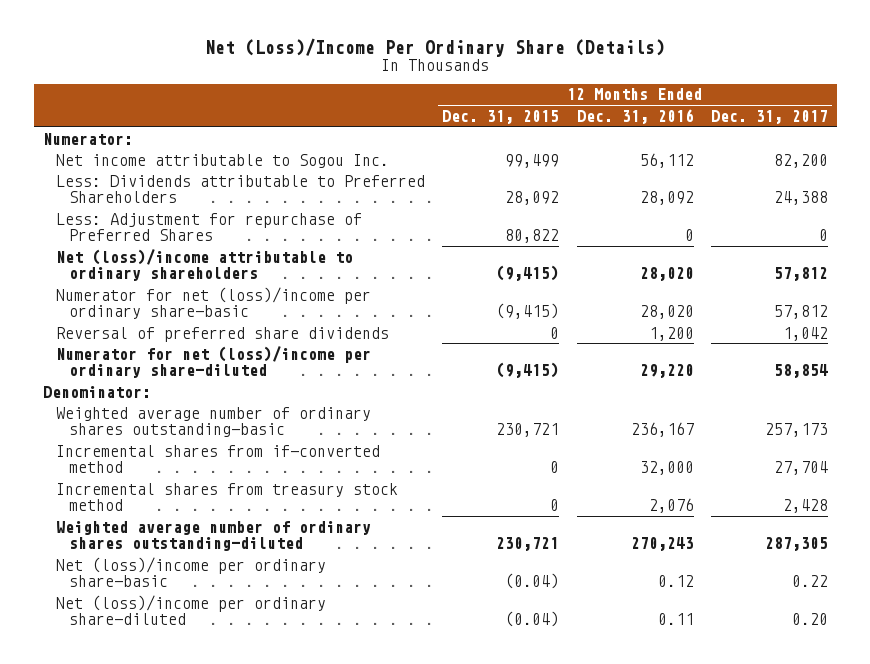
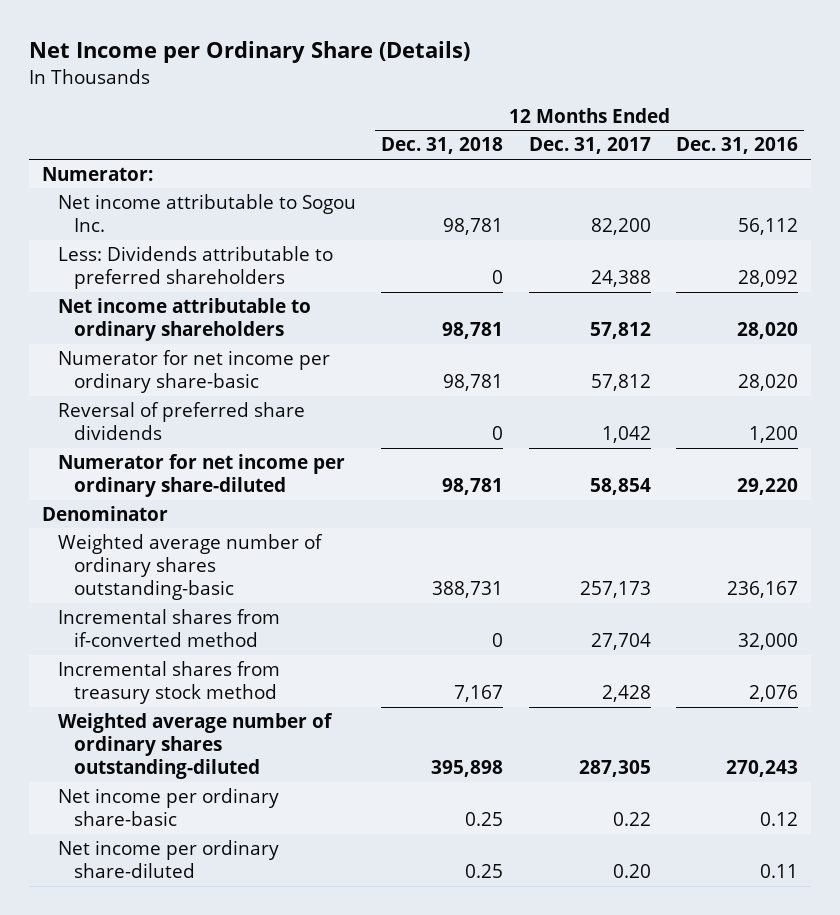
[205,37,666,57] Net (Loss)/Income Per Ordinary Share (Details) -> [29,41,471,64] Net Income per Ordinary Share (Details)
[442,109,560,124] Dec. 31, 2015 -> none
none -> [381,137,504,155] Dec. 31, 2018
[55,212,362,241] Less: Adjustment for repurchase of Preferred Shares -> none
[55,174,425,203] Less: Dividends attributable to Preferred Shareholders -> [58,245,334,290] Less: Dividends attributable to preferred shareholders
[55,248,353,281] Net (loss)/income attributable to ordinary shareholders -> [58,297,312,342] Net income attributable to ordinary shareholders
[55,286,371,319] Numerator for net (loss)/income per ordinary share-basic -> [58,349,331,394] Numerator for net income per ordinary share-basic
[55,345,371,378] Numerator for net (loss)/income per ordinary share-diluted -> [58,453,346,498] Numerator for net income per ordinary share-diluted
[42,385,151,398] Denominator: -> [42,505,169,521] Denominator
[55,556,326,587] Net (loss)/income per ordinary share-basic -> [58,787,280,827] Net income per ordinary share-basic
[55,594,326,625] Net (loss)/income per ordinary share-diluted -> [58,839,280,879] Net income per ordinary share-diluted

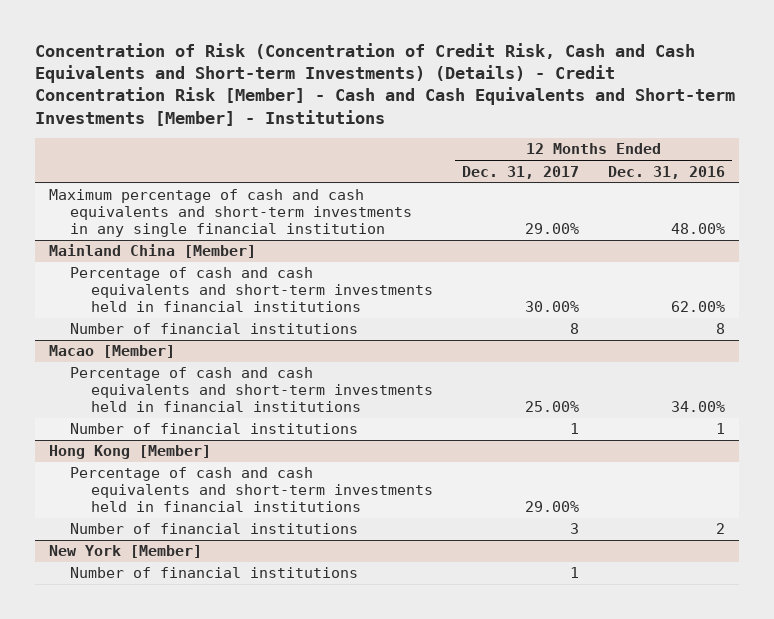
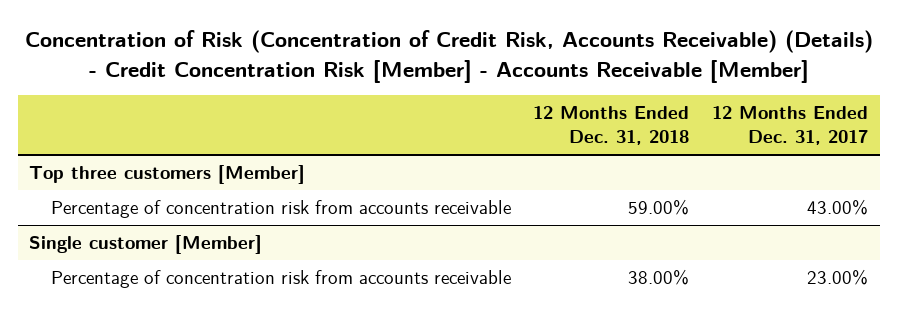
[34,43,735,126] Concentration of Risk (Concentration of Credit Risk, Cash and Cash Equivalents and Short-term Investments) (Details) - Credit Concentration Risk [Member] - Cash and Cash Equivalents and Short-term Investments [Member] - Institutions -> [24,30,873,83] Concentration of Risk (Concentration of Credit Risk, Accounts Receivable) (Details) - Credit Concentration Risk [Member] - Accounts Receivable [Member]
[607,165,725,179] Dec. 31, 2016 -> none
none -> [533,106,690,146] 12 Months Ended Dec. 31, 2018
[49,189,413,238] Maximum percentage of cash and cash equivalents and short-term investments in any single financial institution -> none
[70,267,434,313] Percentage of cash and cash equivalents and short-term investments held in financial institutions -> none
[70,323,359,335] Number of financial institutions -> none
[70,367,434,413] Percentage of cash and cash equivalents and short-term investments held in financial institutions -> none
[70,423,359,435] Number of financial institutions -> none
[49,445,212,460] Hong Kong [Member] -> none
[70,467,434,513] Percentage of cash and cash equivalents and short-term investments held in financial institutions -> none
[70,523,359,535] Number of financial institutions -> none
[49,545,203,559] New York [Member] -> none
[70,567,359,579] Number of financial institutions -> none
[49,244,257,259] Mainland China [Member] -> [29,164,306,184] Top three customers [Member]
none -> [50,199,511,218] Percentage of concentration risk from accounts receivable
[49,345,176,359] Macao [Member] -> [29,234,263,254] Single customer [Member]
none -> [50,269,511,288] Percentage of concentration risk from accounts receivable

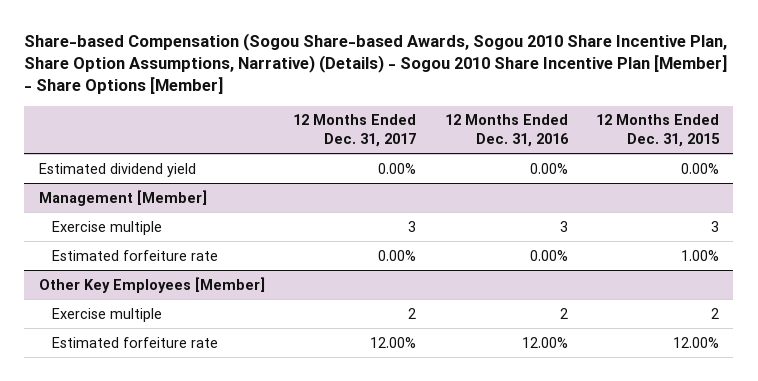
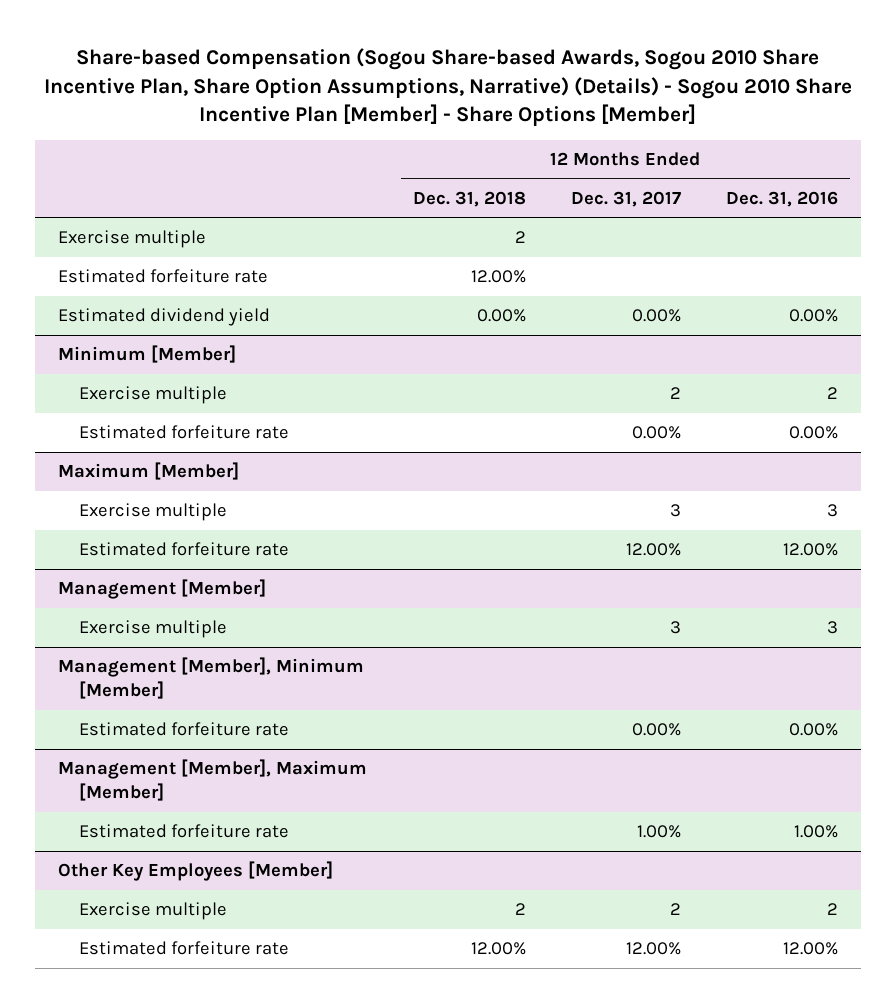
[596,114,721,147] 12 Months Ended Dec. 31, 2015 -> none
none -> [412,190,526,207] Dec. 31, 2018
none -> [58,230,207,249] Exercise multiple
none -> [58,269,269,284] Estimated forfeiture rate
none -> [58,345,237,364] Minimum [Member]
none -> [79,386,228,405] Exercise multiple
none -> [79,425,290,440] Estimated forfeiture rate
none -> [58,462,240,481] Maximum [Member]
none -> [79,503,228,522] Exercise multiple
none -> [79,542,290,557] Estimated forfeiture rate
none -> [58,657,365,700] Management [Member], Minimum [Member]
none -> [58,759,368,802] Management [Member], Maximum [Member]
none -> [79,824,290,839] Estimated forfeiture rate

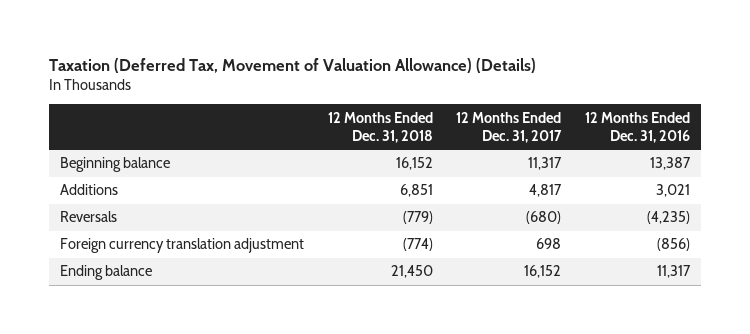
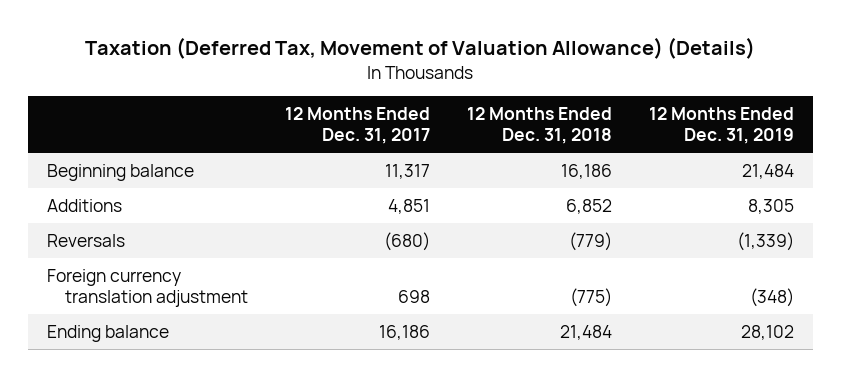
[584,111,690,143] 12 Months Ended Dec. 31, 2016 -> none
none -> [649,106,795,145] 12 Months Ended Dec. 31, 2019
[395,157,433,171] 16,152 -> [561,163,613,179] 16,186
[399,184,433,198] 6,851 -> [566,198,613,214] 6,852
[529,184,563,198] 4,817 -> [387,198,430,214] 4,851
[402,238,433,252] (774) -> [570,288,613,308] (775)
[390,265,433,279] 21,450 -> [560,324,613,340] 21,484
[524,265,562,279] 16,152 -> [378,324,430,340] 16,186

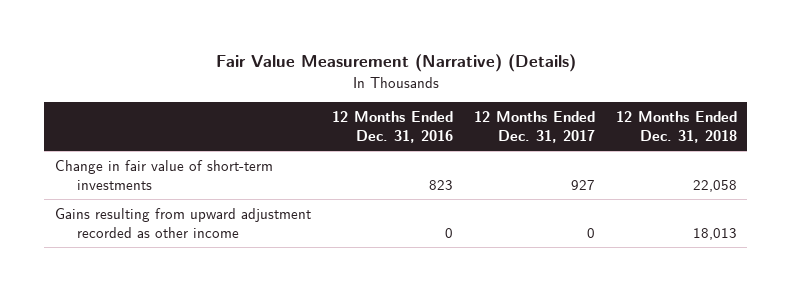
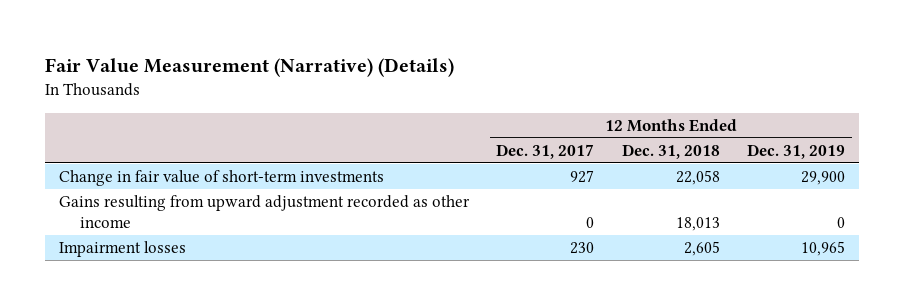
[331,111,453,144] 12 Months Ended Dec. 31, 2016 -> none
none -> [747,143,846,159] Dec. 31, 2019
none -> [59,241,187,258] Impairment losses

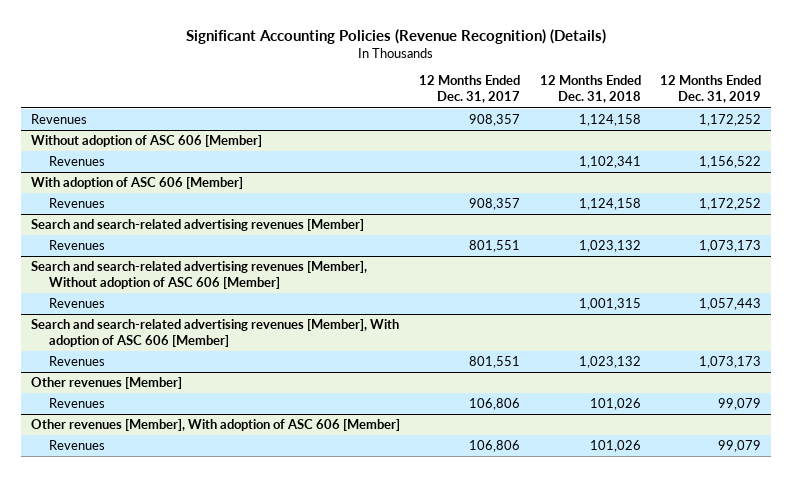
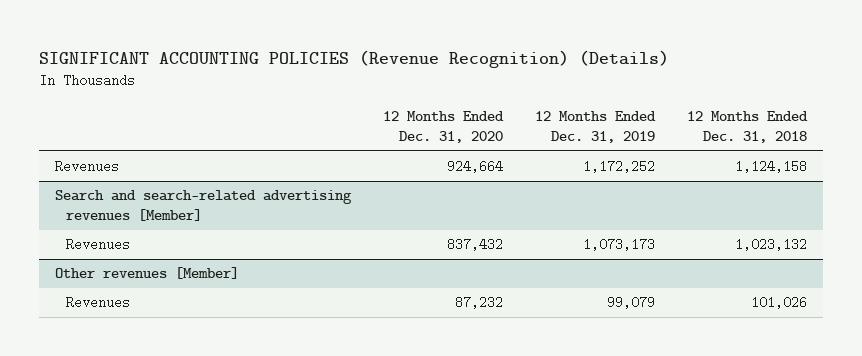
[186,28,607,44] Significant Accounting Policies (Revenue Recognition) (Details) -> [38,49,669,68] SIGNIFICANT ACCOUNTING POLICIES (Revenue Recognition) (Details)
[419,75,521,104] 12 Months Ended Dec. 31, 2017 -> none
none -> [382,111,504,144] 12 Months Ended Dec. 31, 2020
[30,135,262,148] Without adoption of ASC 606 [Member] -> none
[49,156,106,167] Revenues -> none
[30,177,243,190] With adoption of ASC 606 [Member] -> none
[49,198,106,209] Revenues -> none
[30,261,367,290] Search and search-related advertising revenues [Member], Without adoption of ASC 606 [Member] -> none
[49,298,106,309] Revenues -> none
[30,319,399,348] Search and search-related advertising revenues [Member], With adoption of ASC 606 [Member] -> none
[49,356,106,367] Revenues -> none
[30,419,400,432] Other revenues [Member], With adoption of ASC 606 [Member] -> none
[49,440,106,451] Revenues -> none

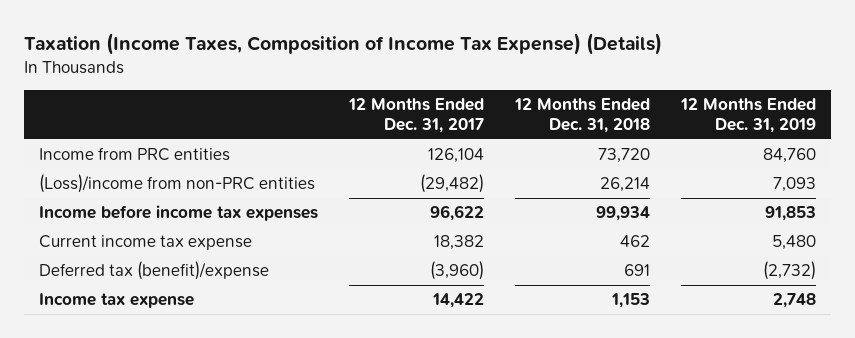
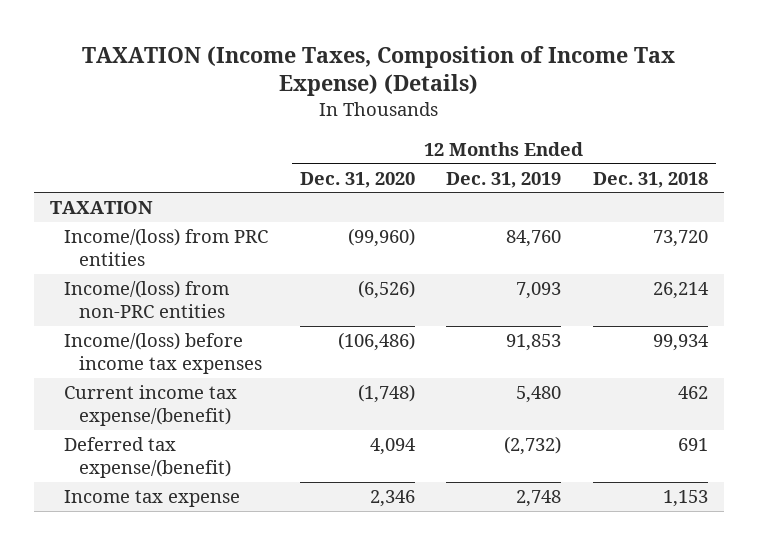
[24,33,663,56] Taxation (Income Taxes, Composition of Income Tax Expense) (Details) -> [81,45,675,97] TAXATION (Income Taxes, Composition of Income Tax Expense) (Details)
[348,97,485,134] 12 Months Ended Dec. 31, 2017 -> none
none -> [299,171,415,188] Dec. 31, 2020
none -> [49,201,153,215] TAXATION
[39,147,231,162] Income from PRC entities -> [64,228,269,267] Income/(loss) from PRC entities
[39,174,316,194] (Loss)/income from non-PRC entities -> [64,280,230,319] Income/(loss) from non-PRC entities
[39,205,319,222] Income before income tax expenses -> [64,332,262,375] Income/(loss) before income tax expenses
[39,235,253,251] Current income tax expense -> [64,385,238,427] Current income tax expense/(benefit)
[39,261,270,281] Deferred tax (benefit)/expense -> [64,437,231,479] Deferred tax expense/(benefit)

